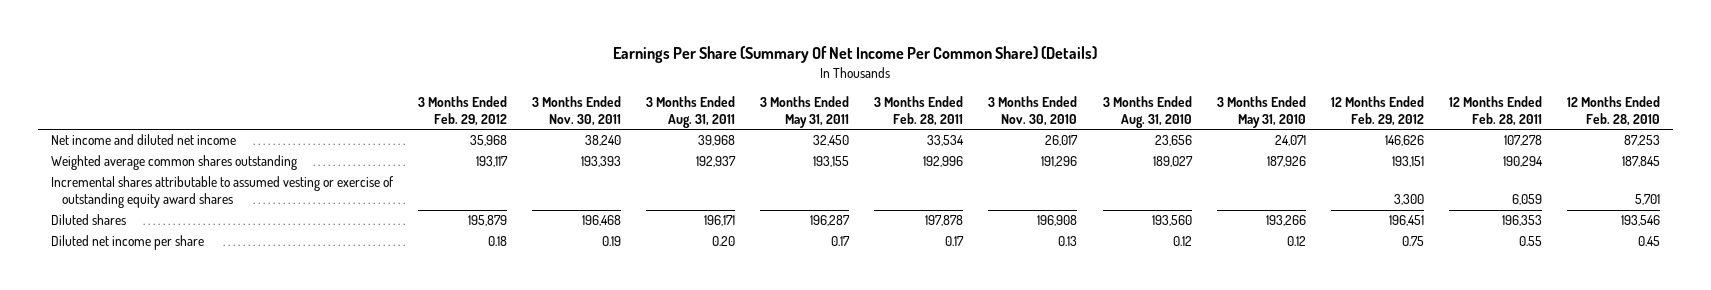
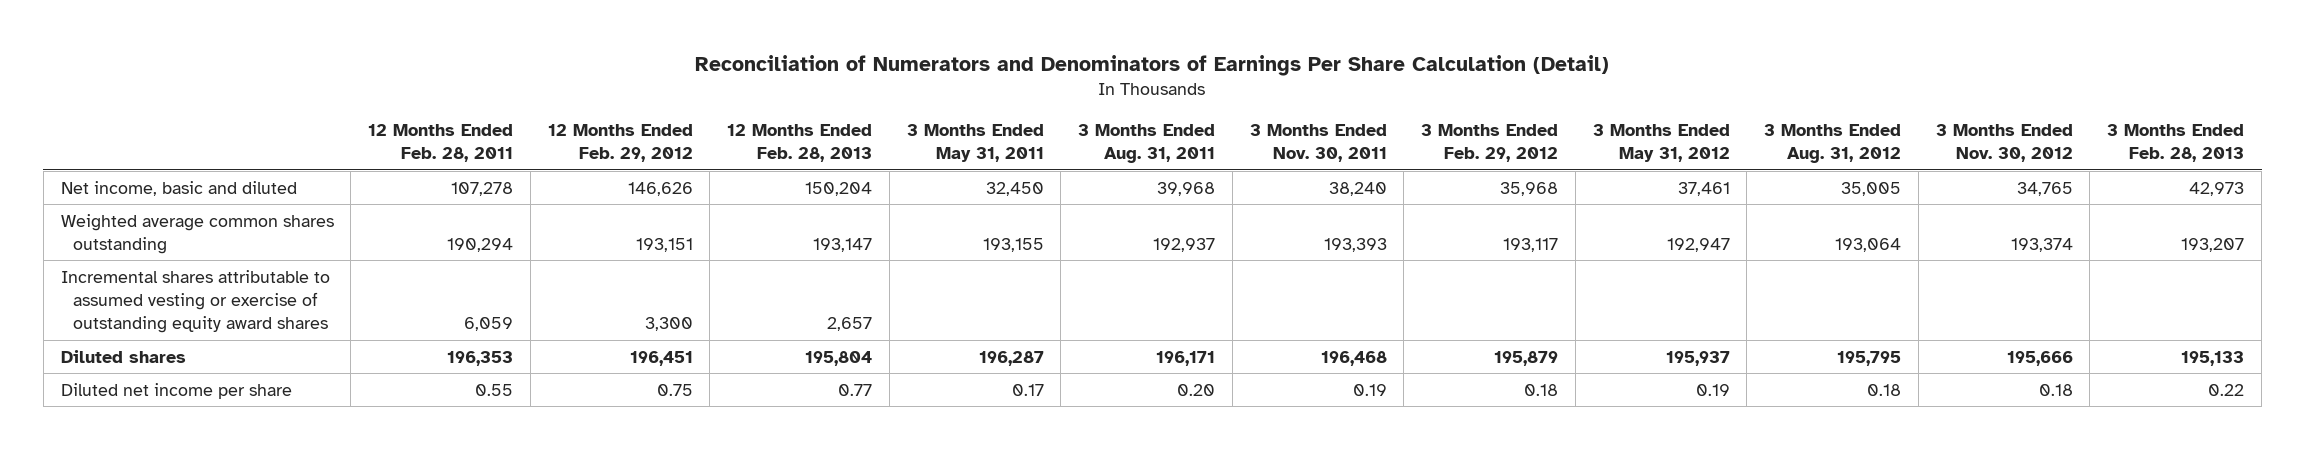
[613,46,1098,64] Earnings Per Share (Summary Of Net Income Per Common Share) (Details) -> [695,55,1610,77] Reconciliation of Numerators and Denominators of Earnings Per Share Calculation (Detail)
[874,95,964,126] 3 Months Ended Feb. 28, 2011 -> none
[988,95,1078,126] 3 Months Ended Nov. 30, 2010 -> none
[1102,95,1192,128] 3 Months Ended Aug. 31, 2010 -> none
[1216,95,1306,128] 3 Months Ended May 31, 2010 -> none
[1567,95,1661,126] 12 Months Ended Feb. 28, 2010 -> none
none -> [727,123,873,163] 12 Months Ended Feb. 28, 2013
none -> [1592,123,1730,163] 3 Months Ended May 31, 2012
none -> [1764,123,1902,164] 3 Months Ended Aug. 31, 2012
none -> [1935,123,2073,163] 3 Months Ended Nov. 30, 2012
none -> [2107,123,2245,163] 3 Months Ended Feb. 28, 2013
[50,134,236,146] Net income and diluted net income -> [60,180,297,196] Net income, basic and diluted

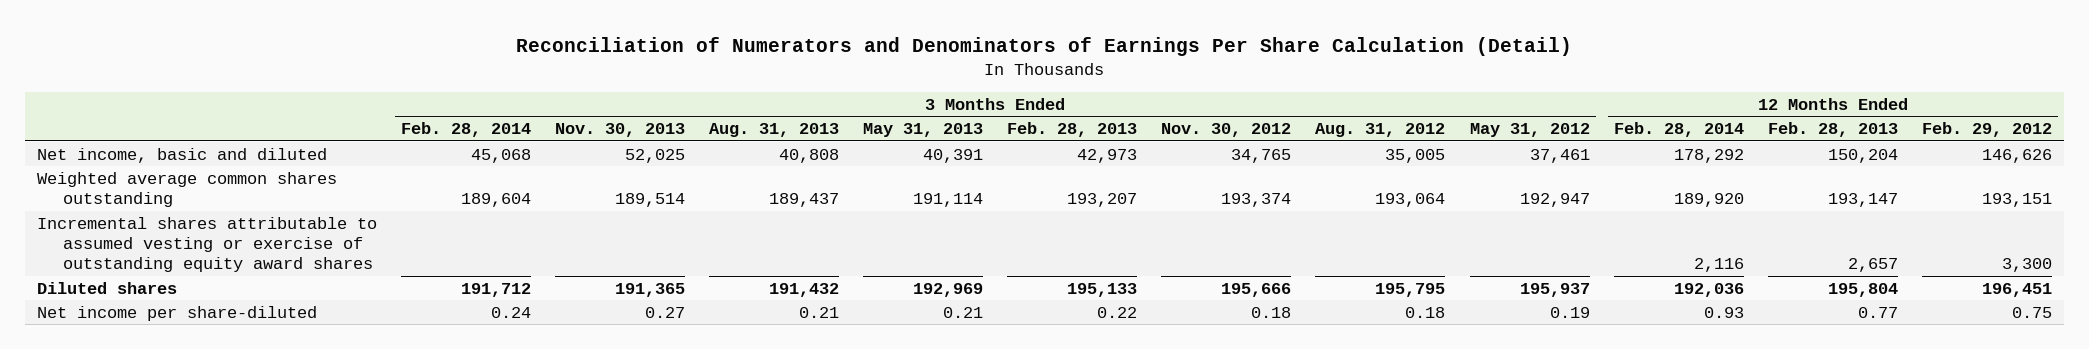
[368,123,514,163] 12 Months Ended Feb. 28, 2011 -> none
[906,123,1044,163] 3 Months Ended May 31, 2011 -> none
[1078,123,1216,164] 3 Months Ended Aug. 31, 2011 -> none
[1249,123,1387,163] 3 Months Ended Nov. 30, 2011 -> none
[1421,123,1559,163] 3 Months Ended Feb. 29, 2012 -> none
none -> [401,122,532,138] Feb. 28, 2014
none -> [555,123,686,138] Nov. 30, 2013
none -> [709,123,840,138] Aug. 31, 2013
none -> [863,123,984,138] May 31, 2013
none -> [1613,122,1744,138] Feb. 28, 2014
[60,382,292,399] Diluted net income per share -> [37,305,318,321] Net income per share-diluted

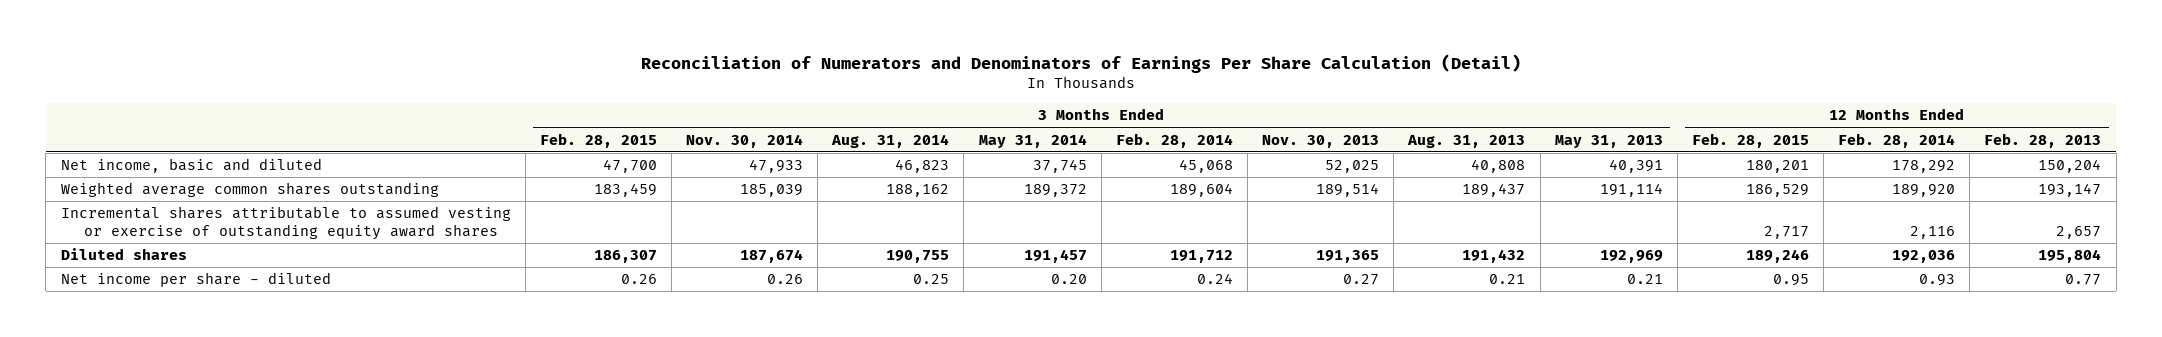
[1007,122,1138,138] Feb. 28, 2013 -> none
[1161,123,1292,138] Nov. 30, 2012 -> none
[1315,123,1446,138] Aug. 31, 2012 -> none
[1469,123,1590,138] May 31, 2012 -> none
[1921,122,2052,138] Feb. 29, 2012 -> none
none -> [539,132,657,148] Feb. 28, 2015
none -> [686,133,804,148] Nov. 30, 2014
none -> [831,133,950,148] Aug. 31, 2014
none -> [978,133,1087,148] May 31, 2014
none -> [1691,132,1809,148] Feb. 28, 2015
[37,305,318,321] Net income per share-diluted -> [60,272,331,288] Net income per share - diluted

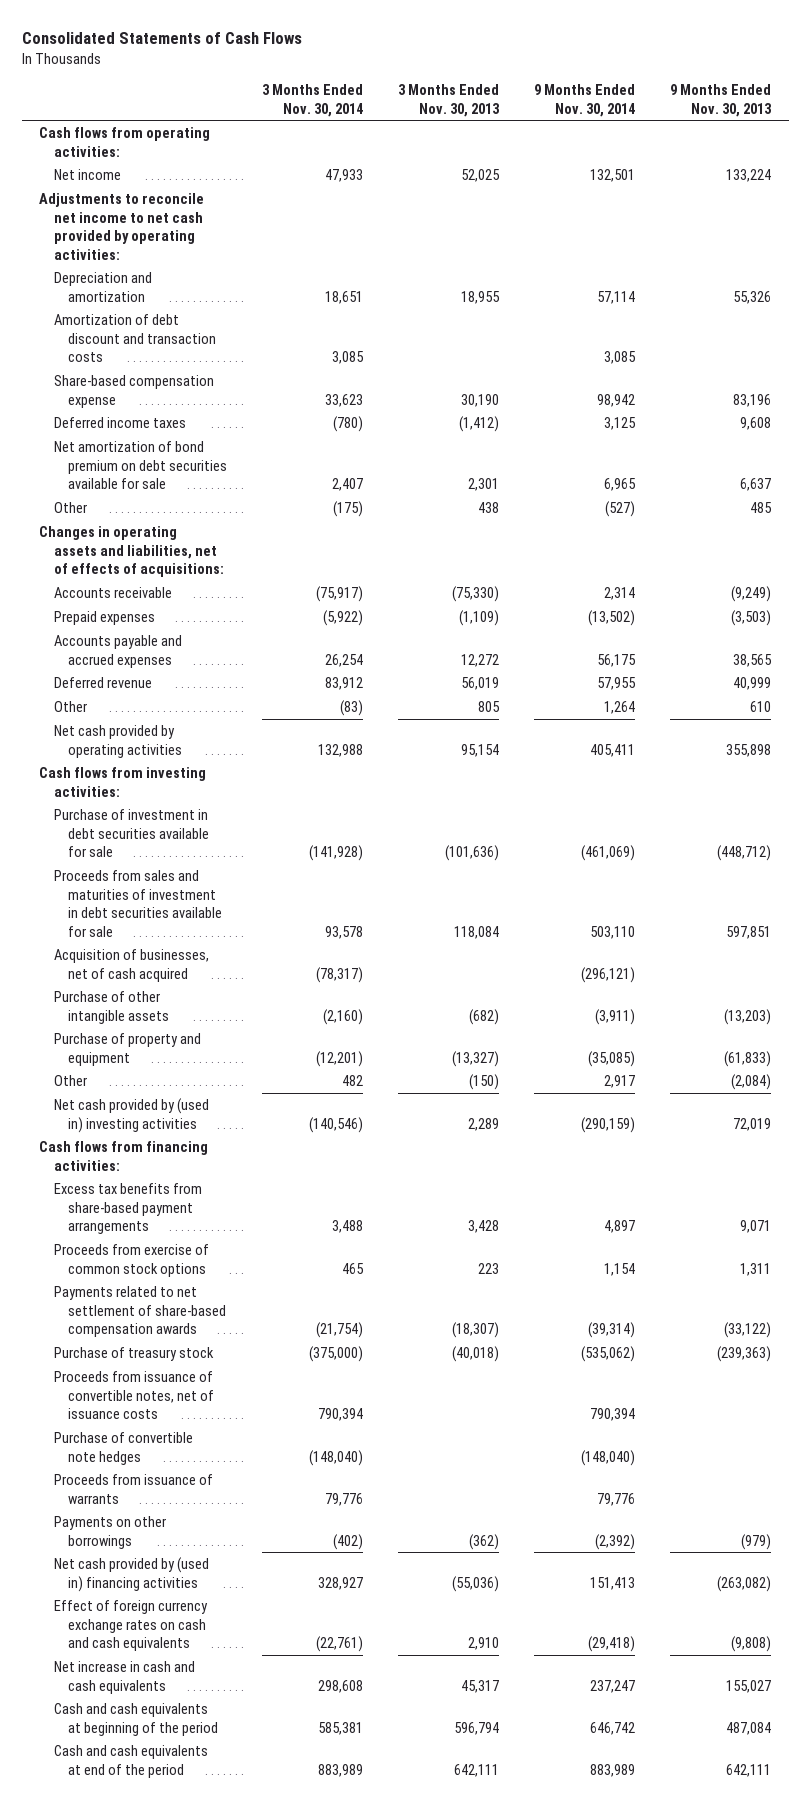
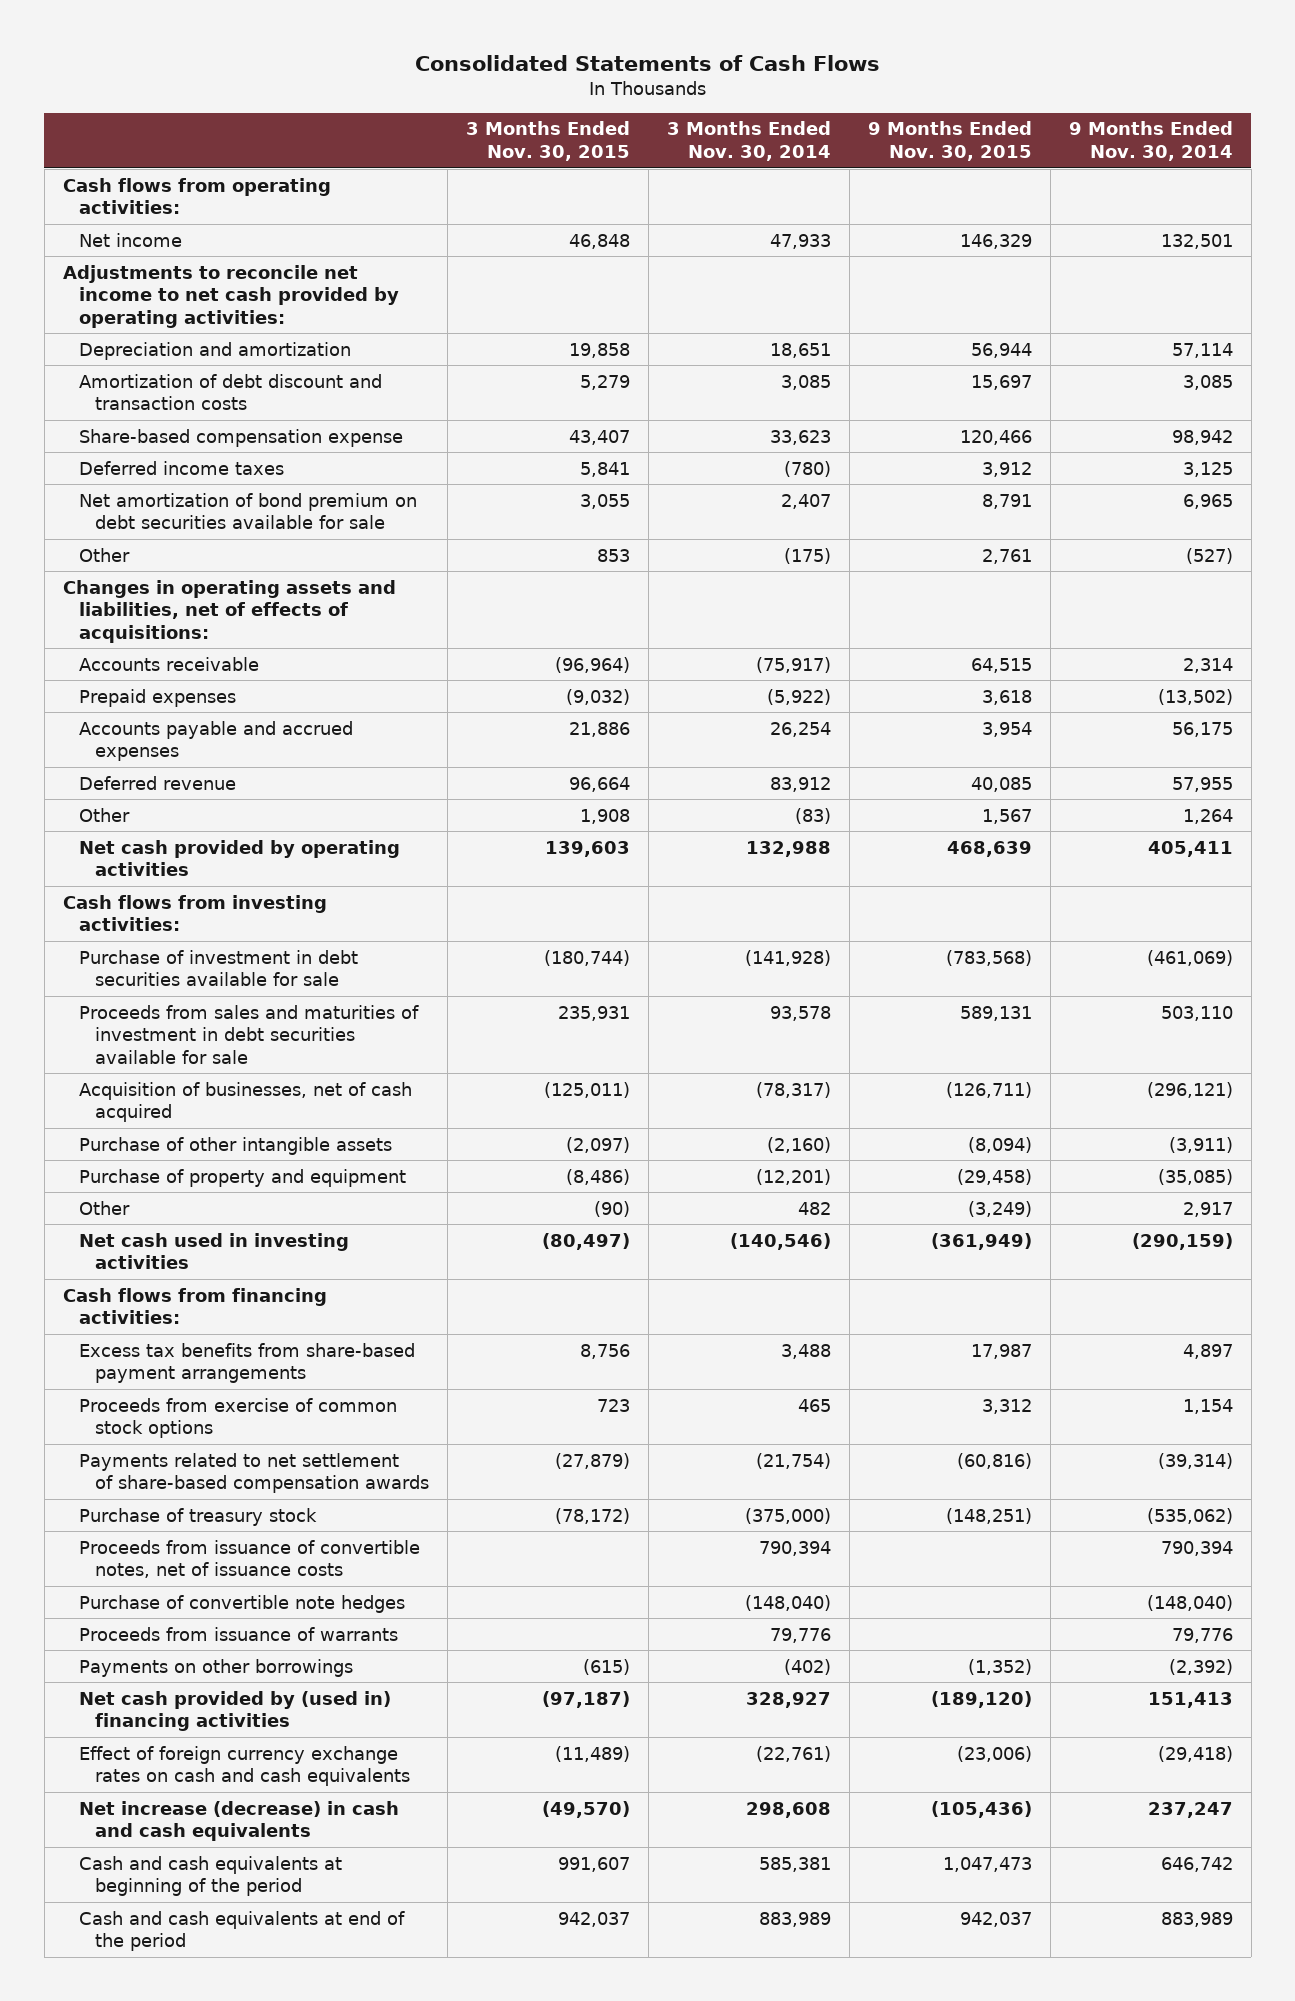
[398,84,501,117] 3 Months Ended Nov. 30, 2013 -> none
[670,84,773,117] 9 Months Ended Nov. 30, 2013 -> none
none -> [465,121,630,162] 3 Months Ended Nov. 30, 2015
none -> [867,121,1032,162] 9 Months Ended Nov. 30, 2015
[53,1098,209,1133] Net cash provided by (used in) investing activities -> [78,1232,349,1270] Net cash used in investing activities
[53,1661,195,1694] Net increase in cash and cash equivalents -> [78,1800,399,1842] Net increase (decrease) in cash and cash equivalents

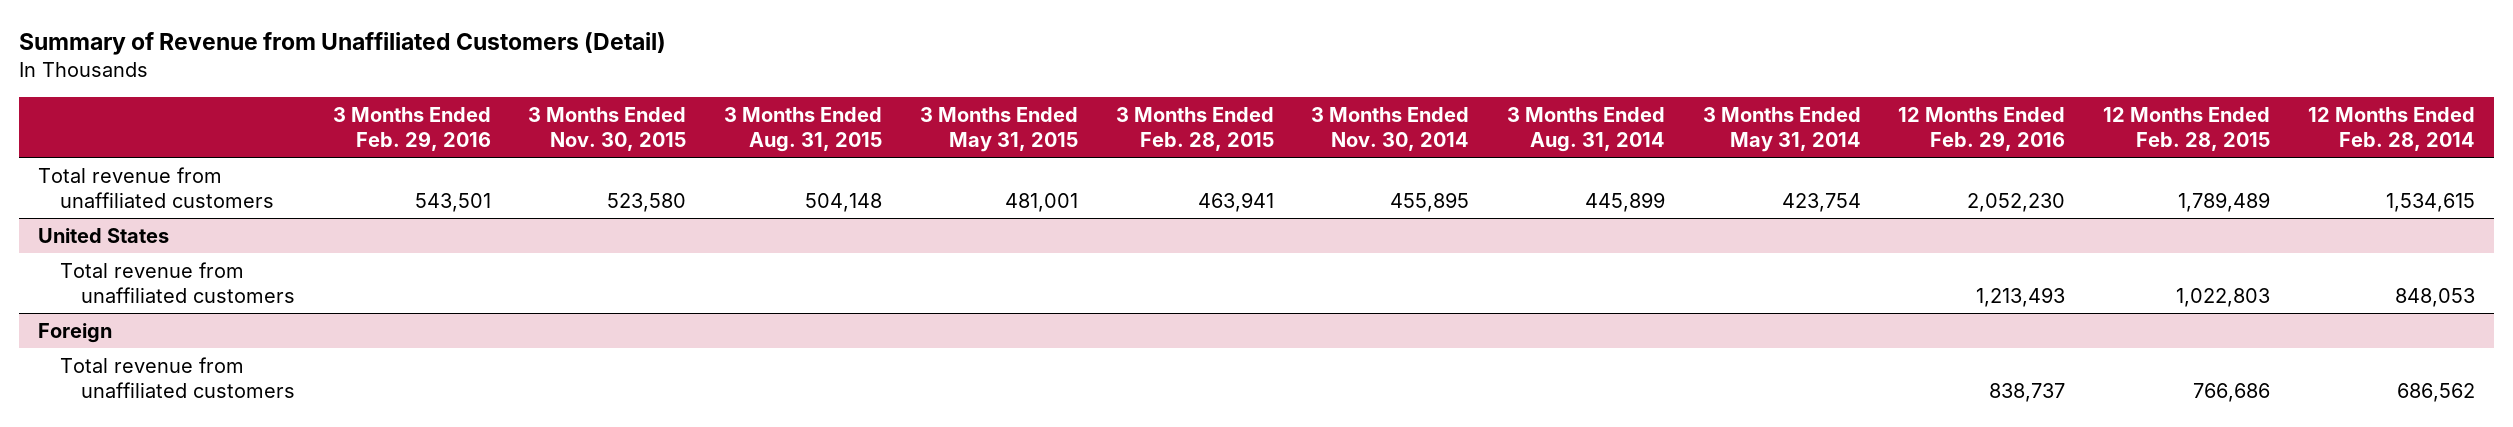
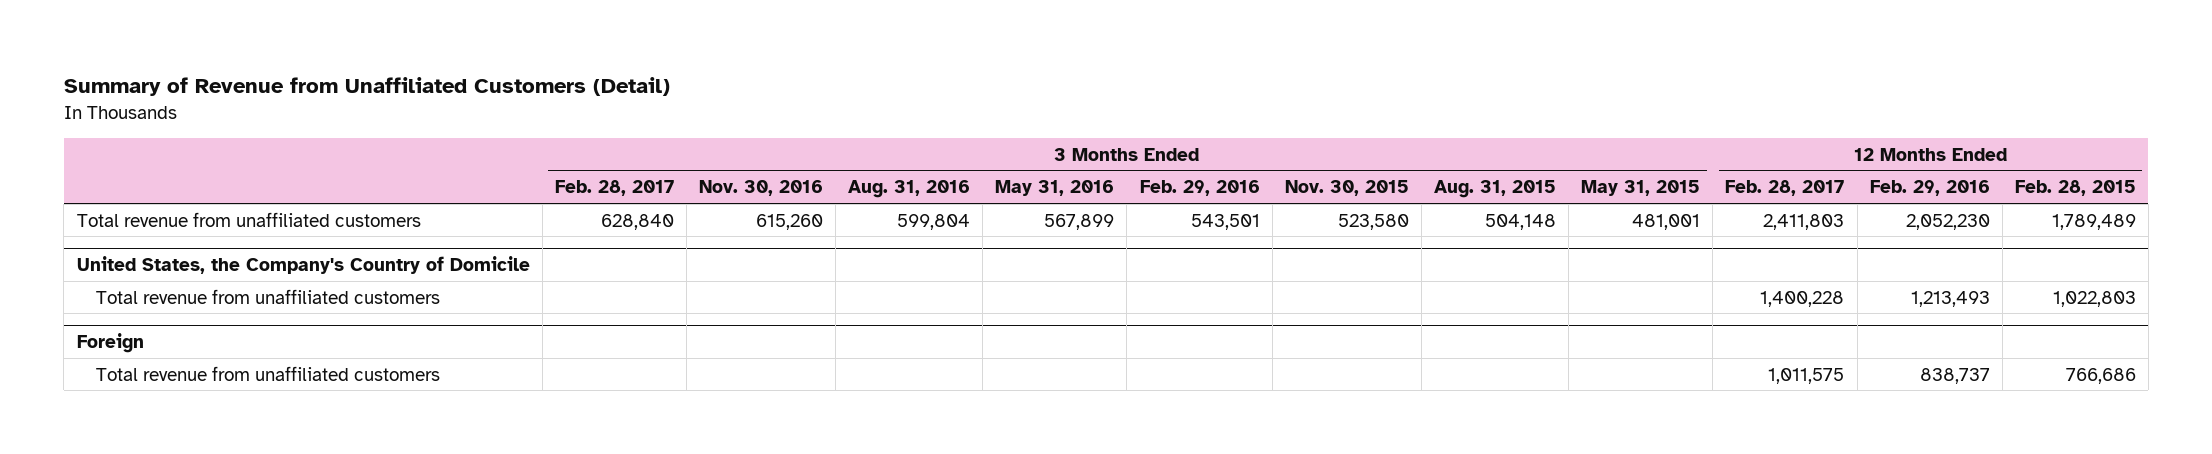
[1115,106,1274,152] 3 Months Ended Feb. 28, 2015 -> none
[1311,106,1470,152] 3 Months Ended Nov. 30, 2014 -> none
[1507,106,1666,153] 3 Months Ended Aug. 31, 2014 -> none
[1702,106,1861,153] 3 Months Ended May 31, 2014 -> none
[2307,106,2475,152] 12 Months Ended Feb. 28, 2014 -> none
none -> [554,180,674,197] Feb. 28, 2017
none -> [698,180,823,197] Nov. 30, 2016
none -> [848,180,971,199] Aug. 31, 2016
none -> [995,180,1115,197] May 31, 2016
none -> [1725,180,1845,197] Feb. 28, 2017
[38,227,170,243] United States -> [76,255,530,274] United States, the Company's Country of Domicile

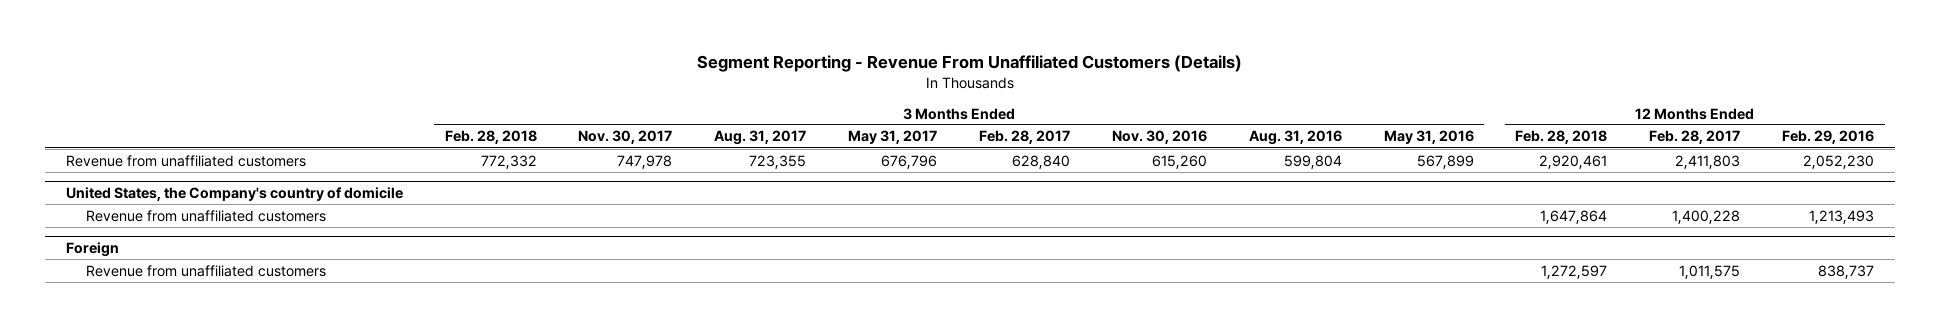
[63,77,670,97] Summary of Revenue from Unaffiliated Customers (Detail) -> [696,54,1242,72] Segment Reporting - Revenue From Unaffiliated Customers (Details)
[1139,180,1260,197] Feb. 29, 2016 -> none
[1284,180,1409,197] Nov. 30, 2015 -> none
[1433,180,1556,199] Aug. 31, 2015 -> none
[1581,180,1701,197] May 31, 2015 -> none
[2014,180,2136,197] Feb. 28, 2015 -> none
none -> [444,130,537,145] Feb. 28, 2018
none -> [578,130,673,145] Nov. 30, 2017
none -> [714,130,807,146] Aug. 31, 2017
none -> [848,130,938,145] May 31, 2017
none -> [1515,130,1608,145] Feb. 28, 2018
[76,211,421,227] Total revenue from unaffiliated customers -> [65,154,306,167] Revenue from unaffiliated customers
[76,255,530,274] United States, the Company's Country of Domicile -> [65,186,403,201] United States, the Company's country of domicile
[95,288,440,304] Total revenue from unaffiliated customers -> [85,209,326,222] Revenue from unaffiliated customers
[95,365,440,381] Total revenue from unaffiliated customers -> [85,264,326,277] Revenue from unaffiliated customers

